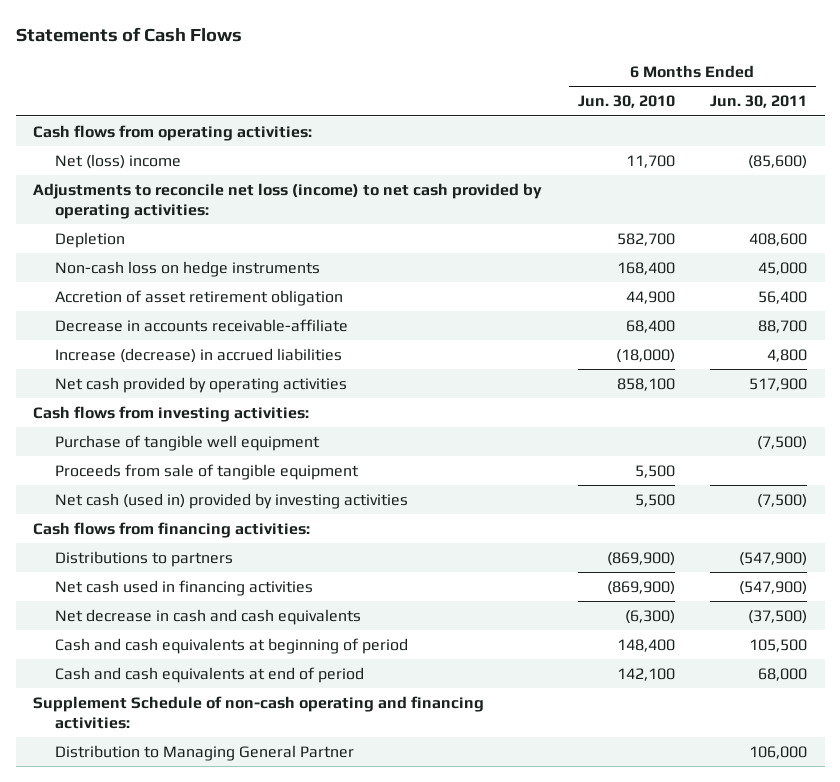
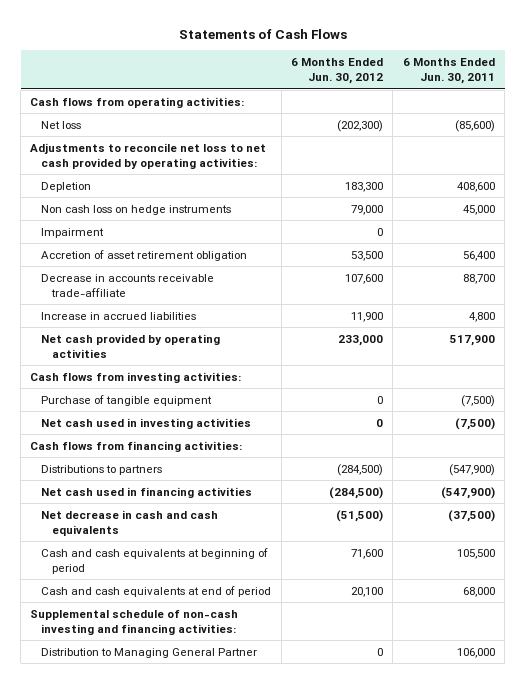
[577,95,675,109] Jun. 30, 2010 -> none
none -> [291,58,384,85] 6 Months Ended Jun. 30, 2012
[54,153,181,169] Net (loss) income -> [41,120,82,129] Net loss
[33,182,543,219] Adjustments to reconcile net loss (income) to net cash provided by operating activities: -> [30,142,267,169] Adjustments to reconcile net loss to net cash provided by operating activities:
[54,260,320,277] Non-cash loss on hedge instruments -> [41,204,232,215] Non cash loss on hedge instruments
none -> [41,227,105,238] Impairment
[54,318,348,332] Decrease in accounts receivable-affiliate -> [41,273,215,297] Decrease in accounts receivable trade-affiliate
[54,347,342,363] Increase (decrease) in accrued liabilities -> [41,311,197,320] Increase in accrued liabilities
[54,463,359,480] Proceeds from sale of tangible equipment -> none
[54,434,320,451] Purchase of tangible well equipment -> [41,394,213,406] Purchase of tangible equipment
[54,492,408,509] Net cash (used in) provided by investing activities -> [41,417,252,429] Net cash used in investing activities
[33,695,485,729] Supplement Schedule of non-cash operating and financing activities: -> [30,609,239,635] Supplemental schedule of non-cash investing and financing activities:

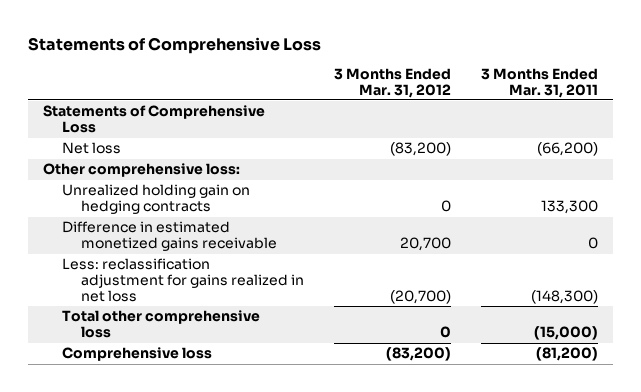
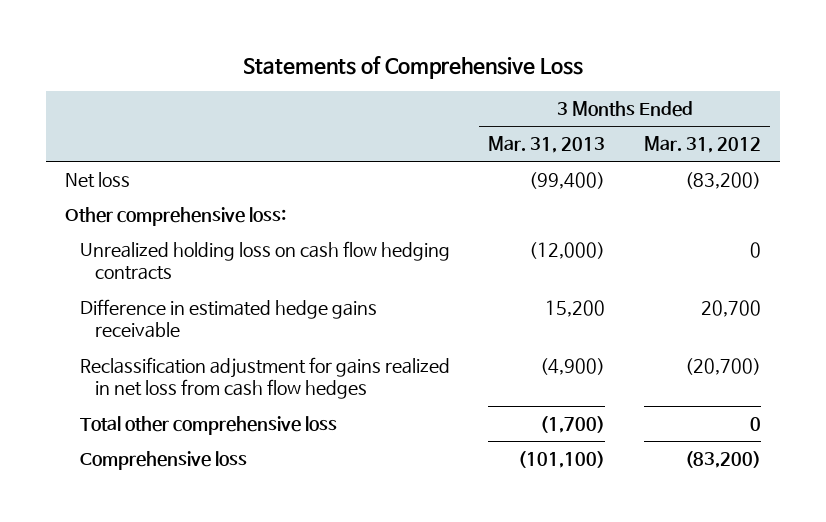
[480,67,598,98] 3 Months Ended Mar. 31, 2011 -> none
none -> [488,136,606,154] Mar. 31, 2013
[43,105,266,134] Statements of Comprehensive Loss -> none
[61,184,250,215] Unrealized holding gain on hedging contracts -> [80,241,451,281] Unrealized holding loss on cash flow hedging contracts
[61,221,277,252] Difference in estimated monetized gains receivable -> [80,299,378,339] Difference in estimated hedge gains receivable
[61,258,304,303] Less: reclassification adjustment for gains realized in net loss -> [80,357,451,400] Reclassification adjustment for gains realized in net loss from cash flow hedges

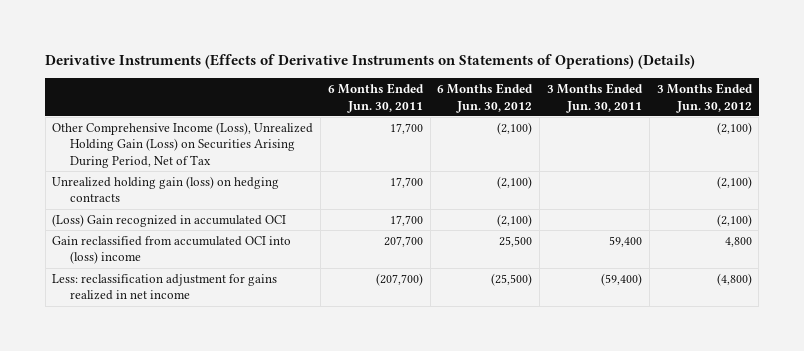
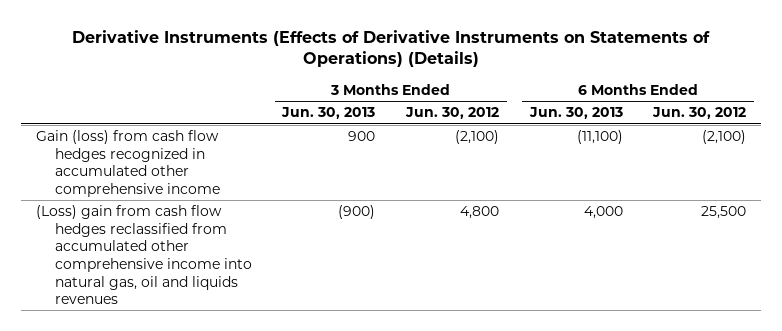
[327,83,424,113] 6 Months Ended Jun. 30, 2011 -> none
[547,83,644,113] 3 Months Ended Jun. 30, 2011 -> none
none -> [281,107,376,120] Jun. 30, 2013
none -> [528,107,623,120] Jun. 30, 2013
[52,175,280,203] Unrealized holding gain (loss) on hedging contracts -> none
[52,213,287,227] (Loss) Gain recognized in accumulated OCI -> none
[52,273,278,301] Less: reclassification adjustment for gains realized in net income -> none
[52,121,314,168] Other Comprehensive Income (Loss), Unrealized Holding Gain (Loss) on Securities Arising During Period, Net of Tax -> [35,130,220,197] Gain (loss) from cash flow hedges recognized in accumulated other comprehensive income
[52,235,292,265] Gain reclassified from accumulated OCI into (loss) income -> [35,205,252,305] (Loss) gain from cash flow hedges reclassified from accumulated other comprehensive income into natural gas, oil and liquids revenues

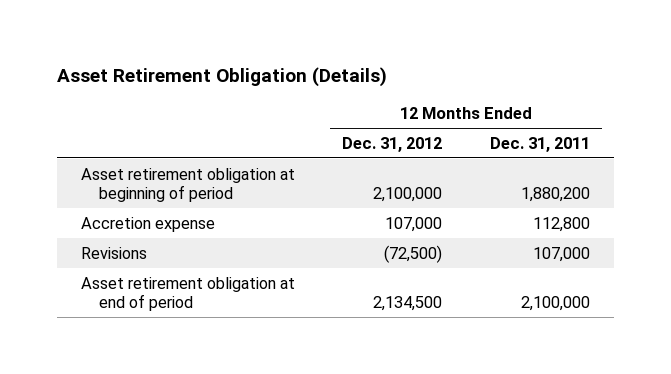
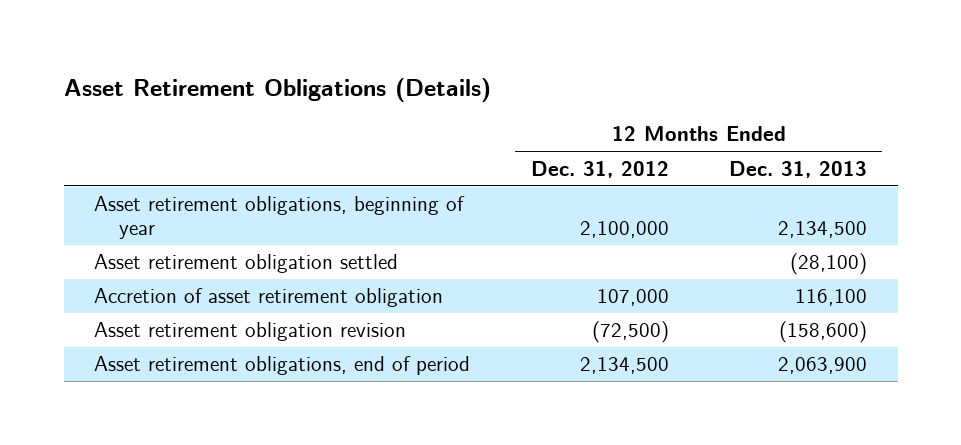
[56,67,387,88] Asset Retirement Obligation (Details) -> [63,78,491,103] Asset Retirement Obligations (Details)
[490,136,591,152] Dec. 31, 2011 -> none
none -> [729,160,868,178] Dec. 31, 2013
[80,167,295,203] Asset retirement obligation at beginning of period -> [94,196,466,240] Asset retirement obligations, beginning of year
none -> [94,254,399,274] Asset retirement obligation settled
[80,216,215,232] Accretion expense -> [94,288,444,308] Accretion of asset retirement obligation
[80,246,147,259] Revisions -> [94,322,407,342] Asset retirement obligation revision
[80,276,295,312] Asset retirement obligation at end of period -> [94,356,471,376] Asset retirement obligations, end of period

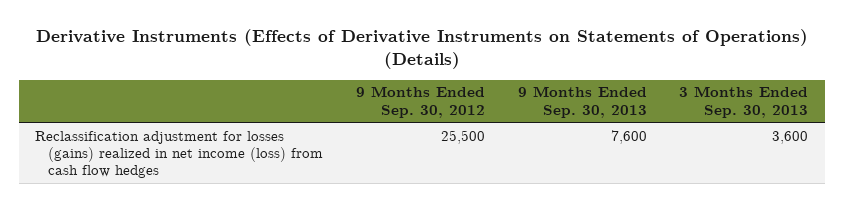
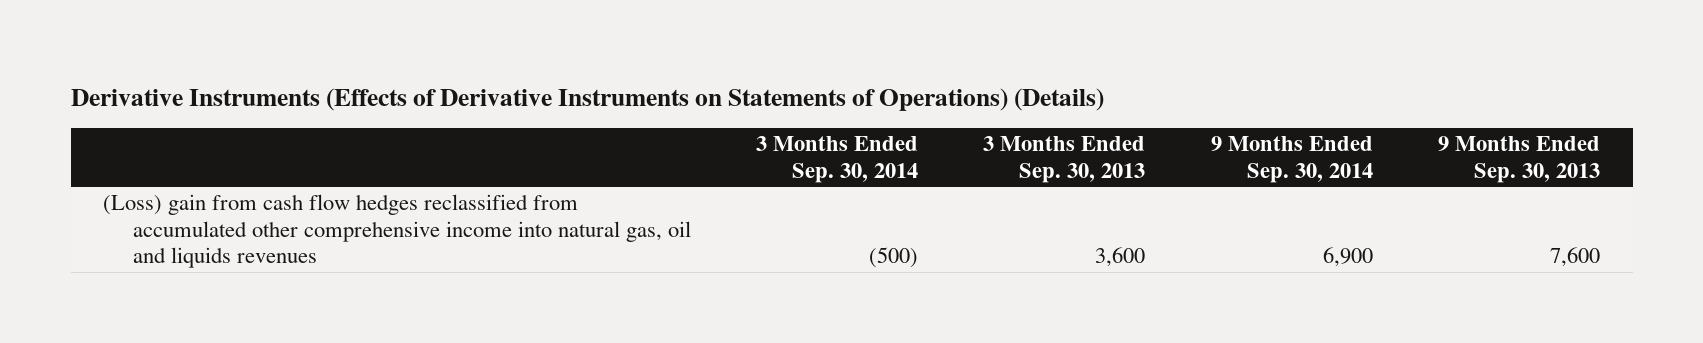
[355,86,485,118] 9 Months Ended Sep. 30, 2012 -> none
none -> [756,136,919,183] 3 Months Ended Sep. 30, 2014
none -> [1210,136,1373,183] 9 Months Ended Sep. 30, 2014
[34,130,324,179] Reclassification adjustment for losses (gains) realized in net income (loss) from cash flow hedges -> [103,194,692,269] (Loss) gain from cash flow hedges reclassified from accumulated other comprehensive income into natural gas, oil and liquids revenues

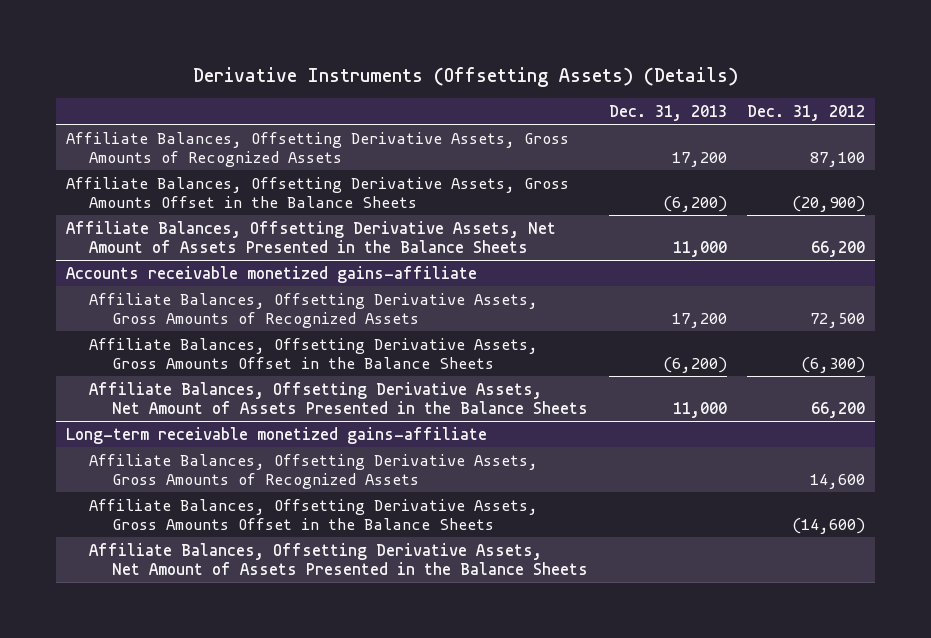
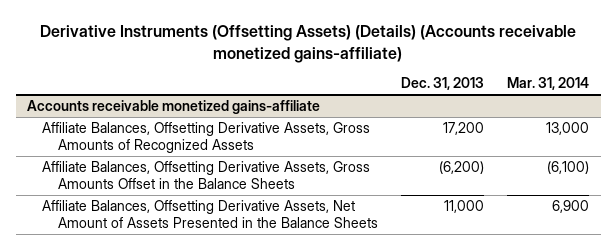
[192,66,738,87] Derivative Instruments (Offsetting Assets) (Details) -> [40,25,577,63] Derivative Instruments (Offsetting Assets) (Details) (Accounts receivable monetized gains-affiliate)
[747,105,866,122] Dec. 31, 2012 -> none
none -> [507,77,590,91] Mar. 31, 2014
[66,131,570,167] Affiliate Balances, Offsetting Derivative Assets, Gross Amounts of Recognized Assets -> none
[66,176,570,208] Affiliate Balances, Offsetting Derivative Assets, Gross Amounts Offset in the Balance Sheets -> none
[66,220,557,253] Affiliate Balances, Offsetting Derivative Assets, Net Amount of Assets Presented in the Balance Sheets -> none
[66,426,488,444] Long-term receivable monetized gains-affiliate -> none
[89,453,539,489] Affiliate Balances, Offsetting Derivative Assets, Gross Amounts of Recognized Assets -> none
[89,498,539,530] Affiliate Balances, Offsetting Derivative Assets, Gross Amounts Offset in the Balance Sheets -> none
[89,542,589,575] Affiliate Balances, Offsetting Derivative Assets, Net Amount of Assets Presented in the Balance Sheets -> none

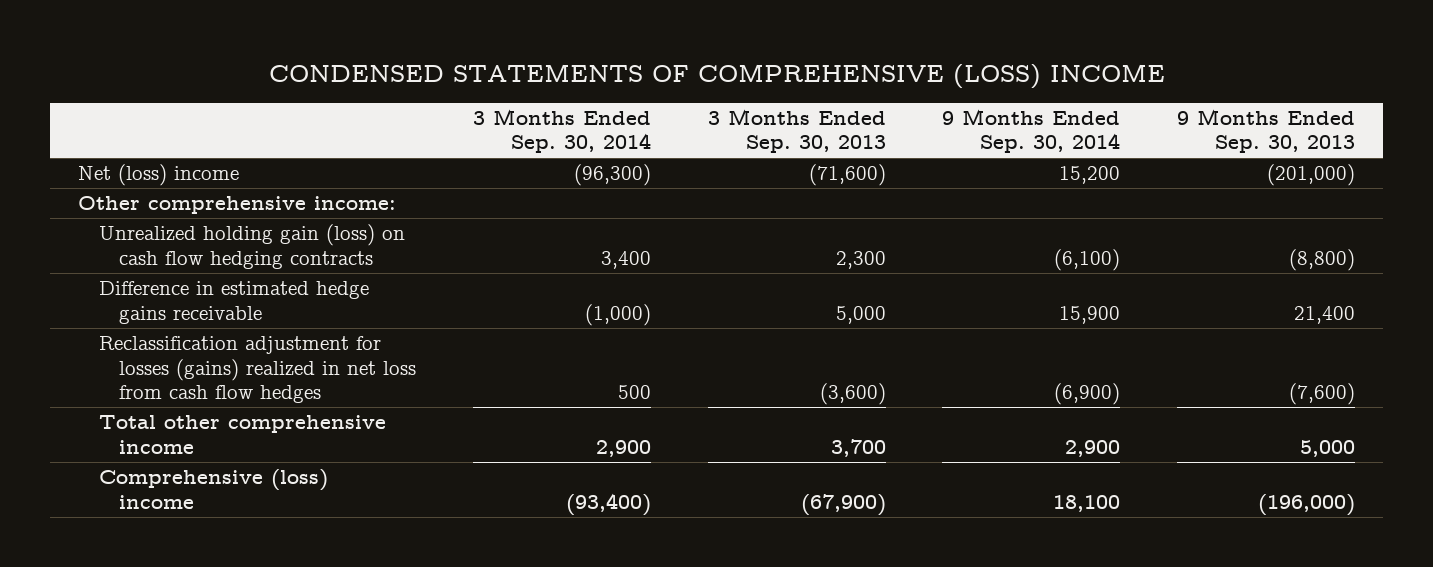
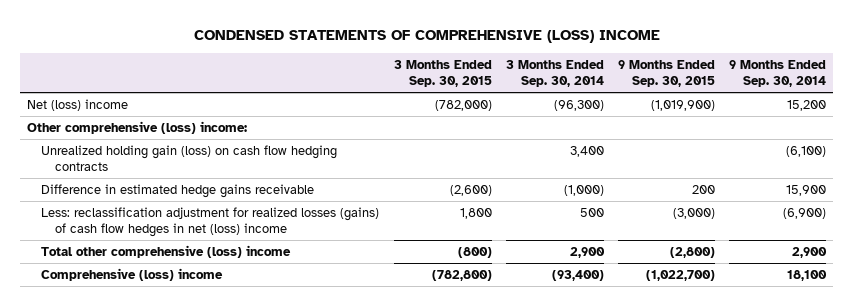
[707,108,886,154] 3 Months Ended Sep. 30, 2013 -> none
[1177,108,1356,154] 9 Months Ended Sep. 30, 2013 -> none
none -> [393,59,492,88] 3 Months Ended Sep. 30, 2015
none -> [617,59,715,88] 9 Months Ended Sep. 30, 2015
[78,196,397,215] Other comprehensive income: -> [27,120,248,134] Other comprehensive (loss) income:
[98,336,417,404] Reclassification adjustment for losses (gains) realized in net loss from cash flow hedges -> [41,206,380,238] Less: reclassification adjustment for realized losses (gains) of cash flow hedges in net (loss) income
[98,415,386,454] Total other comprehensive income -> [41,244,292,258] Total other comprehensive (loss) income

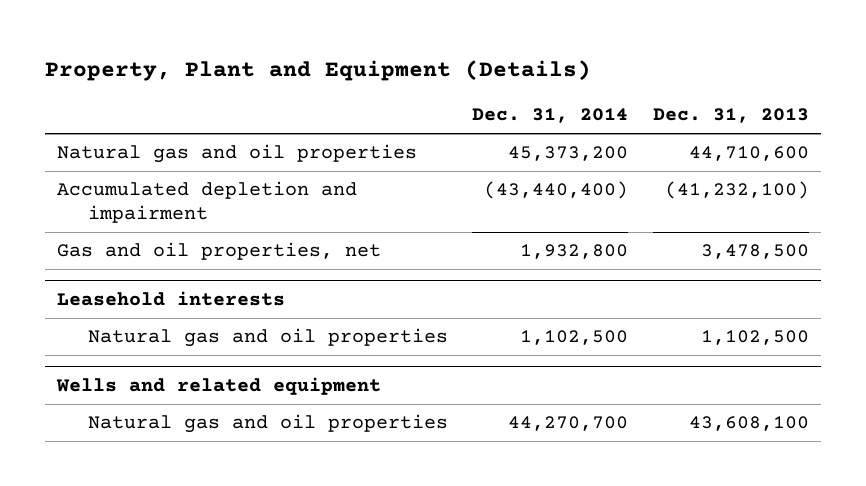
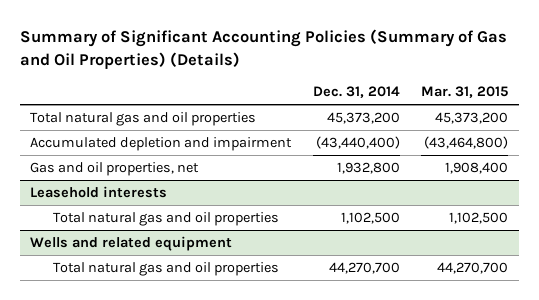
[44,60,591,82] Property, Plant and Equipment (Details) -> [19,29,507,69] Summary of Significant Accounting Policies (Summary of Gas and Oil Properties) (Details)
[653,108,810,124] Dec. 31, 2013 -> none
none -> [421,86,509,99] Mar. 31, 2015
[57,144,418,164] Natural gas and oil properties -> [30,112,257,127] Total natural gas and oil properties
[87,328,448,348] Natural gas and oil properties -> [53,212,280,227] Total natural gas and oil properties
[87,414,448,434] Natural gas and oil properties -> [53,262,280,277] Total natural gas and oil properties

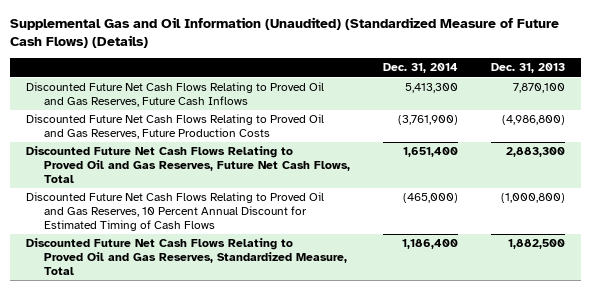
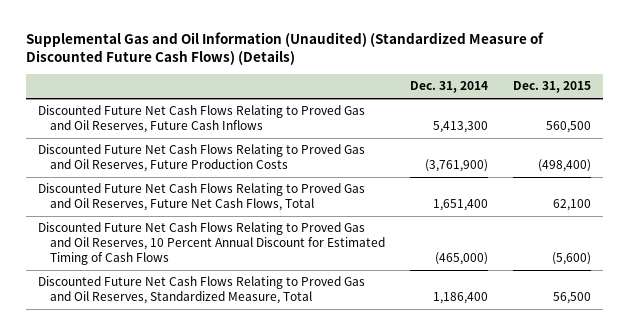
[9,16,559,49] Supplemental Gas and Oil Information (Unaudited) (Standardized Measure of Future Cash Flows) (Details) -> [25,31,544,66] Supplemental Gas and Oil Information (Unaudited) (Standardized Measure of Discounted Future Cash Flows) (Details)
[490,63,565,74] Dec. 31, 2013 -> none
none -> [512,81,591,94] Dec. 31, 2015
[26,82,325,108] Discounted Future Net Cash Flows Relating to Proved Oil and Gas Reserves, Future Cash Inflows -> [38,105,366,134] Discounted Future Net Cash Flows Relating to Proved Gas and Oil Reserves, Future Cash Inflows
[26,114,325,140] Discounted Future Net Cash Flows Relating to Proved Oil and Gas Reserves, Future Production Costs -> [38,144,366,173] Discounted Future Net Cash Flows Relating to Proved Gas and Oil Reserves, Future Production Costs
[26,146,350,184] Discounted Future Net Cash Flows Relating to Proved Oil and Gas Reserves, Future Net Cash Flows, Total -> [38,183,366,212] Discounted Future Net Cash Flows Relating to Proved Gas and Oil Reserves, Future Net Cash Flows, Total
[26,192,325,232] Discounted Future Net Cash Flows Relating to Proved Oil and Gas Reserves, 10 Percent Annual Discount for Estimated Timing of Cash Flows -> [38,222,386,266] Discounted Future Net Cash Flows Relating to Proved Gas and Oil Reserves, 10 Percent Annual Discount for Estimated Timing of Cash Flows
[26,238,347,276] Discounted Future Net Cash Flows Relating to Proved Oil and Gas Reserves, Standardized Measure, Total -> [38,276,366,305] Discounted Future Net Cash Flows Relating to Proved Gas and Oil Reserves, Standardized Measure, Total

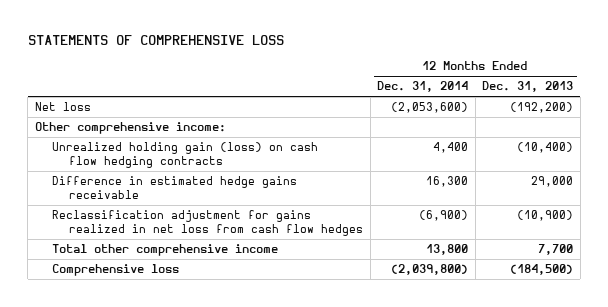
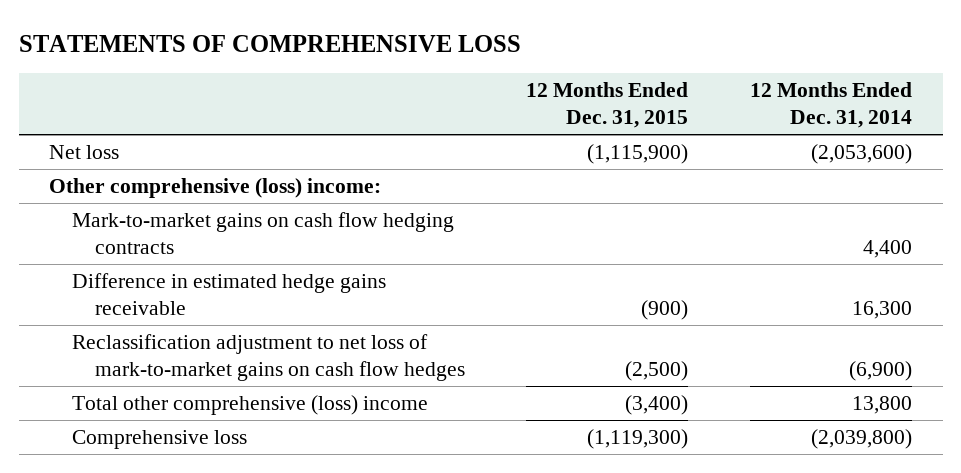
[482,81,574,93] Dec. 31, 2013 -> none
none -> [526,82,689,129] 12 Months Ended Dec. 31, 2015
[34,122,226,135] Other comprehensive income: -> [49,177,382,198] Other comprehensive (loss) income:
[52,142,319,169] Unrealized holding gain (loss) on cash flow hedging contracts -> [72,211,455,254] Mark-to-market gains on cash flow hedging contracts
[52,210,364,237] Reclassification adjustment for gains realized in net loss from cash flow hedges -> [72,333,465,381] Reclassification adjustment to net loss of mark-to-market gains on cash flow hedges
[52,244,279,257] Total other comprehensive income -> [72,394,429,415] Total other comprehensive (loss) income

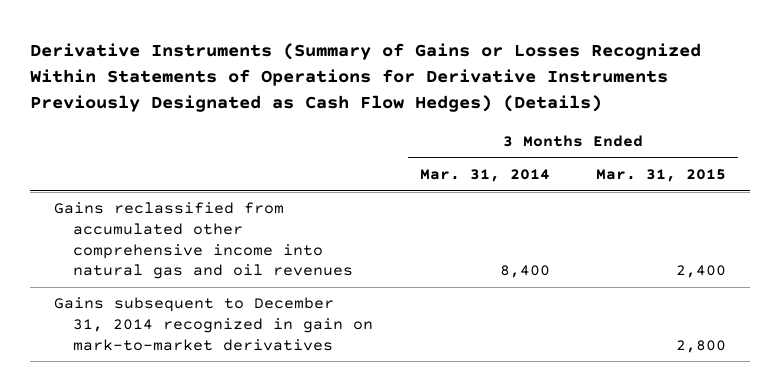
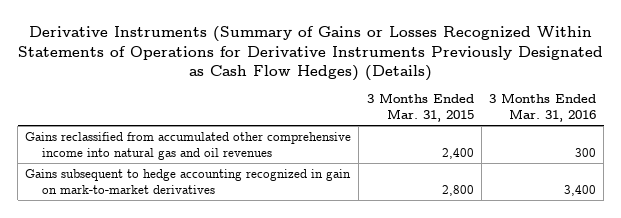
[419,169,550,183] Mar. 31, 2014 -> none
none -> [488,93,596,123] 3 Months Ended Mar. 31, 2016
[53,297,374,351] Gains subsequent to December 31, 2014 recognized in gain on mark-to-market derivatives -> [25,168,352,194] Gains subsequent to hedge accounting recognized in gain on mark-to-market derivatives

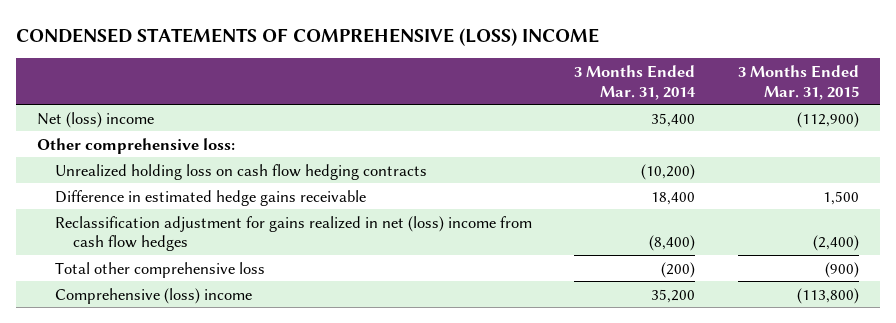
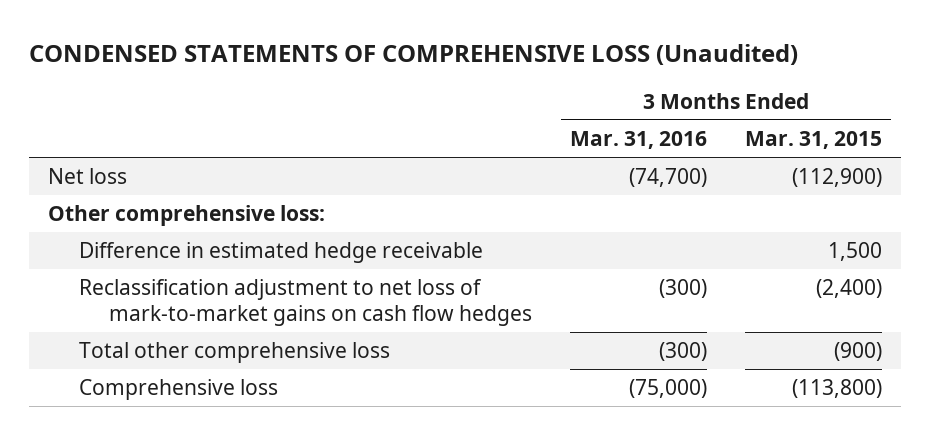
[15,27,599,46] CONDENSED STATEMENTS OF COMPREHENSIVE (LOSS) INCOME -> [29,43,799,65] CONDENSED STATEMENTS OF COMPREHENSIVE LOSS (Unaudited)
[574,64,697,100] 3 Months Ended Mar. 31, 2014 -> none
none -> [569,130,707,149] Mar. 31, 2016
[37,111,155,128] Net (loss) income -> [48,168,128,185] Net loss
[54,163,427,180] Unrealized holding loss on cash flow hedging contracts -> none
[54,189,366,206] Difference in estimated hedge gains receivable -> [78,242,483,264] Difference in estimated hedge receivable
[54,215,532,252] Reclassification adjustment for gains realized in net (loss) income from cash flow hedges -> [78,279,533,327] Reclassification adjustment to net loss of mark-to-market gains on cash flow hedges
[54,287,252,304] Comprehensive (loss) income -> [78,379,278,401] Comprehensive loss

